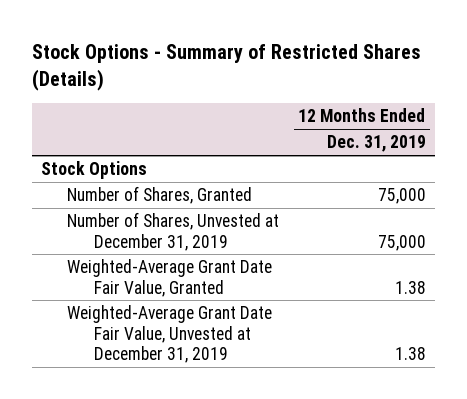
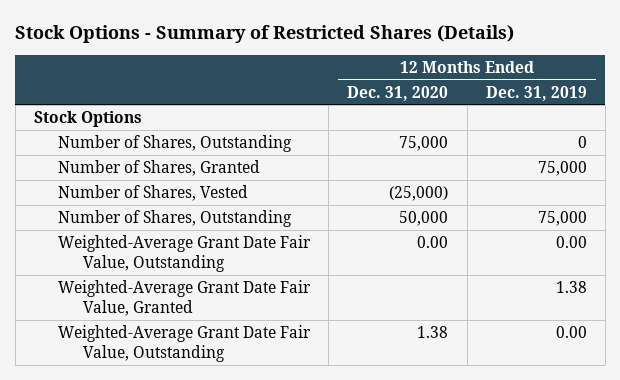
none -> [347,85,449,101] Dec. 31, 2020
none -> [58,134,293,152] Number of Shares, Outstanding
none -> [58,184,249,201] Number of Shares, Vested
[67,212,280,251] Number of Shares, Unvested at December 31, 2019 -> [58,209,293,227] Number of Shares, Outstanding
none -> [58,234,312,272] Weighted-Average Grant Date Fair Value, Outstanding
[67,305,273,364] Weighted-Average Grant Date Fair Value, Unvested at December 31, 2019 -> [58,324,312,362] Weighted-Average Grant Date Fair Value, Outstanding
[394,347,426,361] 1.38 -> [555,325,587,338] 0.00

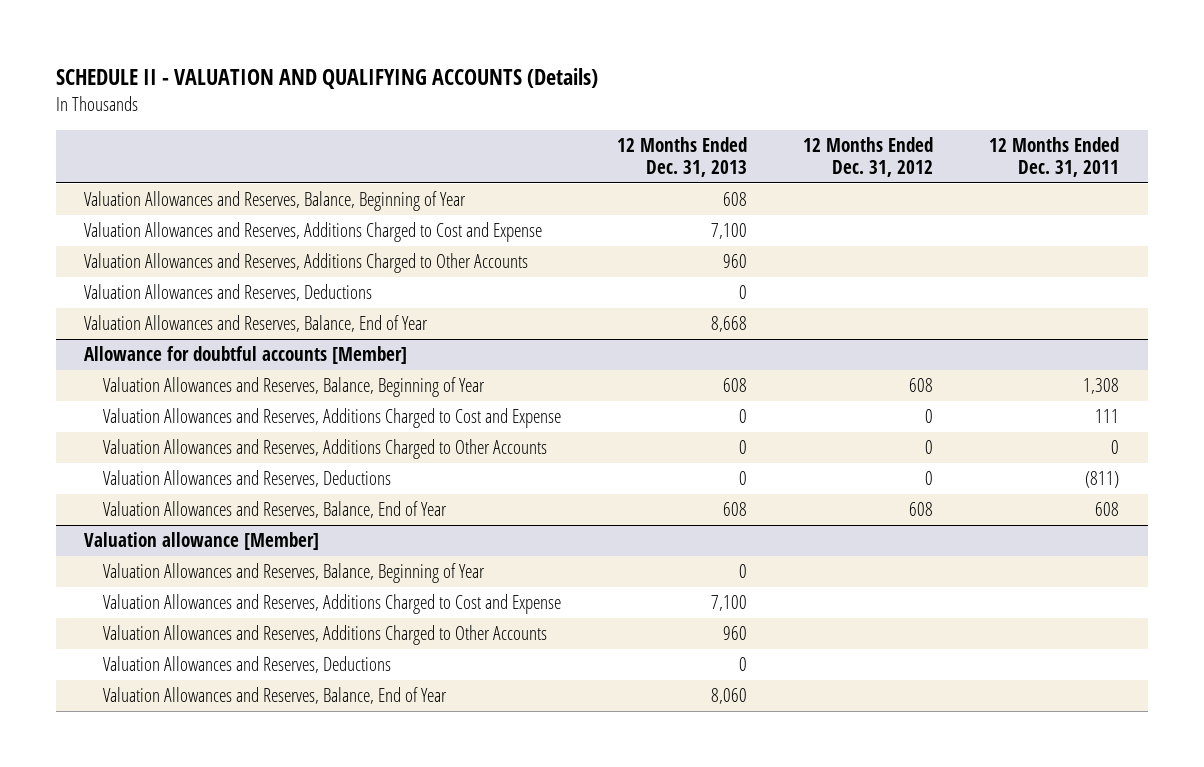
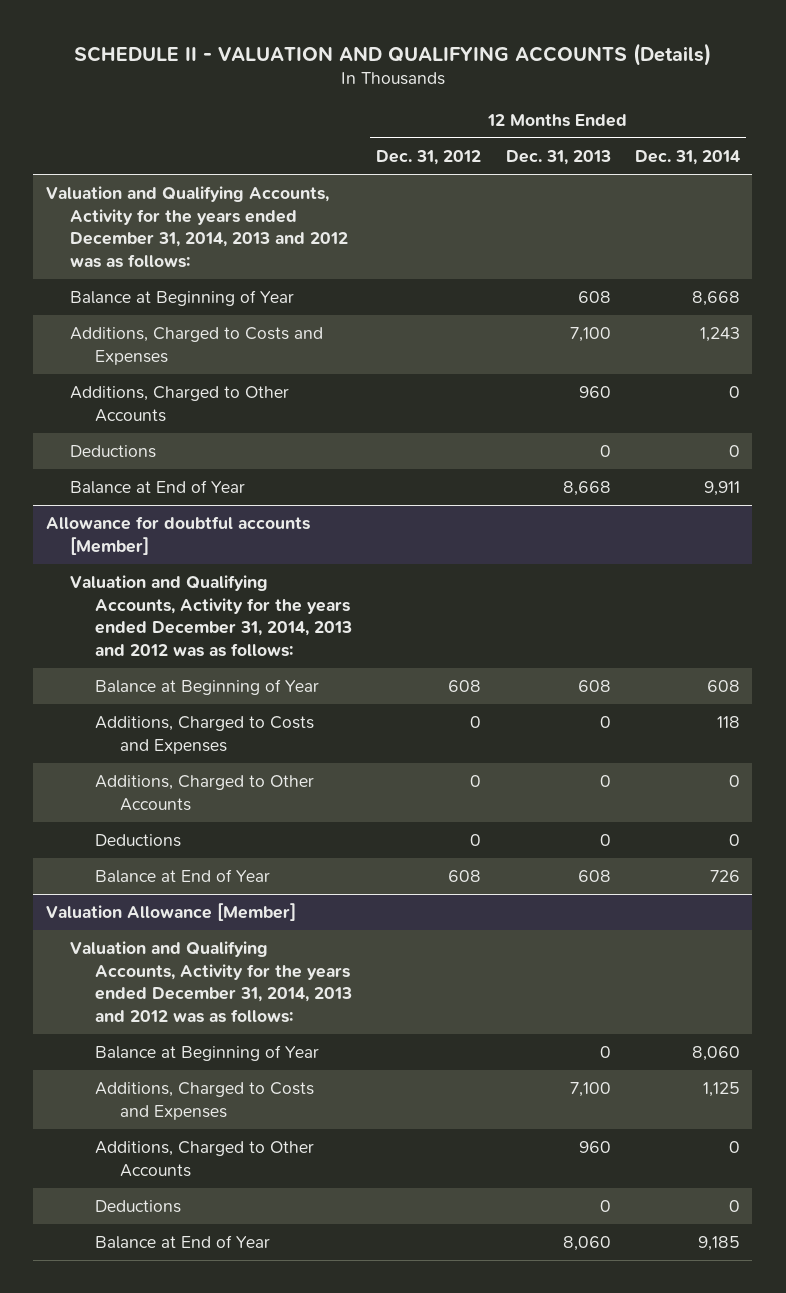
[989,136,1120,178] 12 Months Ended Dec. 31, 2011 -> none
none -> [635,150,741,166] Dec. 31, 2014
none -> [45,186,349,269] Valuation and Qualifying Accounts, Activity for the years ended December 31, 2014, 2013 and 2012 was as follows:
[84,191,467,212] Valuation Allowances and Reserves, Balance, Beginning of Year -> [70,290,295,307] Balance at Beginning of Year
[84,222,543,243] Valuation Allowances and Reserves, Additions Charged to Cost and Expense -> [70,327,324,365] Additions, Charged to Costs and Expenses
[84,253,529,274] Valuation Allowances and Reserves, Additions Charged to Other Accounts -> [70,386,290,422] Additions, Charged to Other Accounts
[84,284,373,302] Valuation Allowances and Reserves, Deductions -> [70,445,157,459] Deductions
[84,315,429,333] Valuation Allowances and Reserves, Balance, End of Year -> [70,480,246,495] Balance at End of Year
none -> [70,575,352,658] Valuation and Qualifying Accounts, Activity for the years ended December 31, 2014, 2013 and 2012 was as follows:
[103,377,486,398] Valuation Allowances and Reserves, Balance, Beginning of Year -> [94,679,319,696] Balance at Beginning of Year
[103,408,562,429] Valuation Allowances and Reserves, Additions Charged to Cost and Expense -> [94,716,314,754] Additions, Charged to Costs and Expenses
[103,439,548,460] Valuation Allowances and Reserves, Additions Charged to Other Accounts -> [94,775,314,811] Additions, Charged to Other Accounts
[103,470,392,488] Valuation Allowances and Reserves, Deductions -> [94,834,181,848] Deductions
[103,501,448,519] Valuation Allowances and Reserves, Balance, End of Year -> [94,869,270,884] Balance at End of Year
[84,532,320,551] Valuation allowance [Member] -> [45,903,296,922] Valuation Allowance [Member]
none -> [70,941,352,1024] Valuation and Qualifying Accounts, Activity for the years ended December 31, 2014, 2013 and 2012 was as follows:
[103,563,486,584] Valuation Allowances and Reserves, Balance, Beginning of Year -> [94,1045,319,1062] Balance at Beginning of Year
[103,594,562,615] Valuation Allowances and Reserves, Additions Charged to Cost and Expense -> [94,1082,314,1120] Additions, Charged to Costs and Expenses
[103,625,548,646] Valuation Allowances and Reserves, Additions Charged to Other Accounts -> [94,1141,314,1177] Additions, Charged to Other Accounts
[103,656,392,674] Valuation Allowances and Reserves, Deductions -> [94,1200,181,1214] Deductions
[103,687,448,705] Valuation Allowances and Reserves, Balance, End of Year -> [94,1235,270,1250] Balance at End of Year

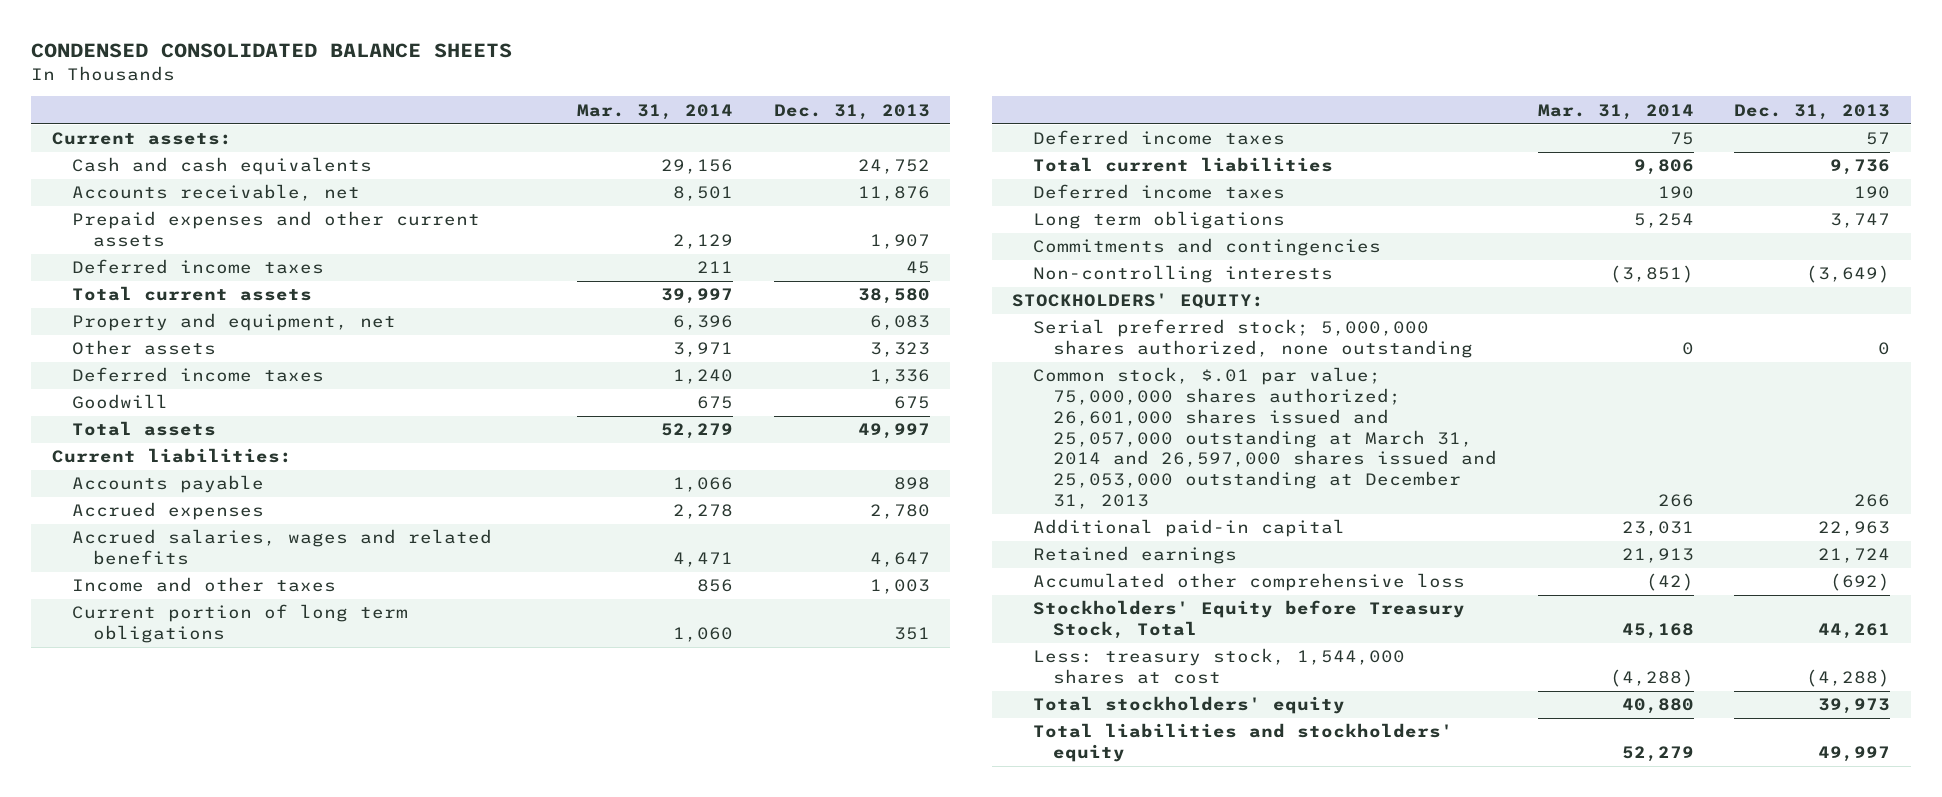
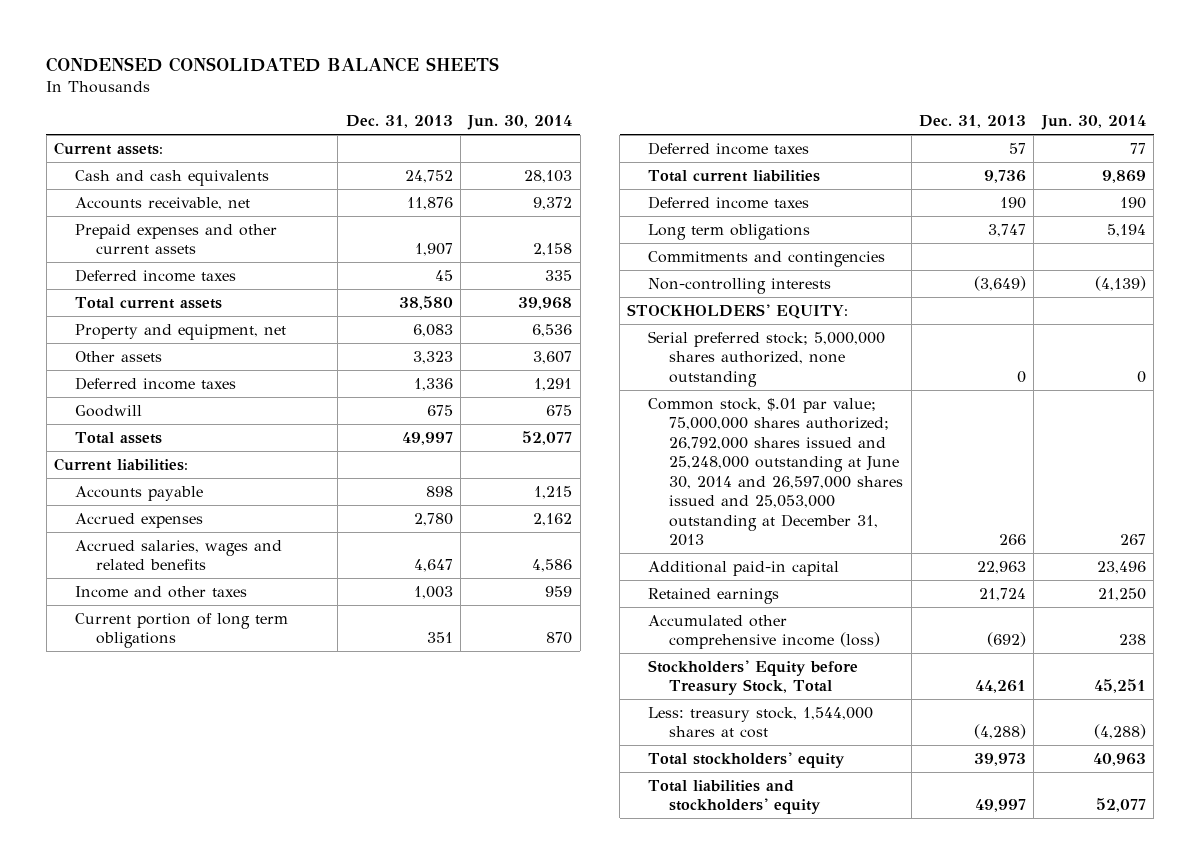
[577,103,734,120] Mar. 31, 2014 -> none
none -> [467,115,573,131] Jun. 30, 2014
[1032,367,1498,509] Common stock, $.01 par value; 75,000,000 shares authorized; 26,601,000 shares issued and 25,057,000 outstanding at March 31, 2014 and 26,597,000 shares issued and 25,053,000 outstanding at December 31, 2013 -> [648,397,904,547] Common stock, $.01 par value; 75,000,000 shares authorized; 26,792,000 shares issued and 25,248,000 outstanding at June 30, 2014 and 26,597,000 shares issued and 25,053,000 outstanding at December 31, 2013
[1032,573,1465,592] Accumulated other comprehensive loss -> [648,614,881,650] Accumulated other comprehensive income (loss)

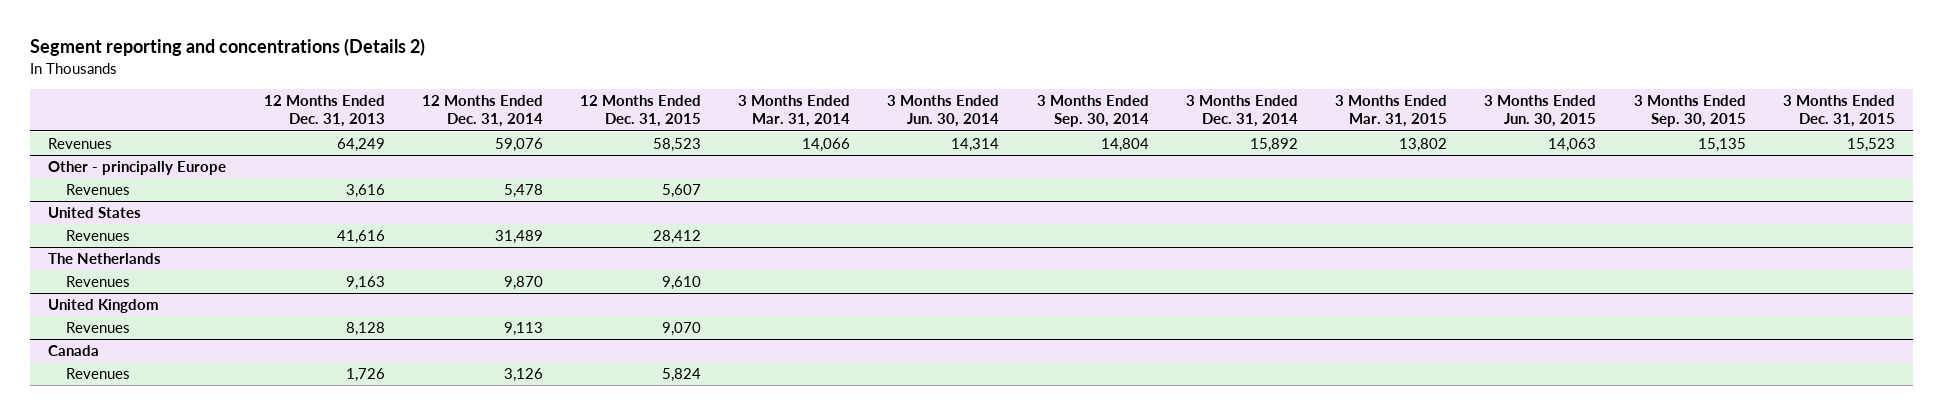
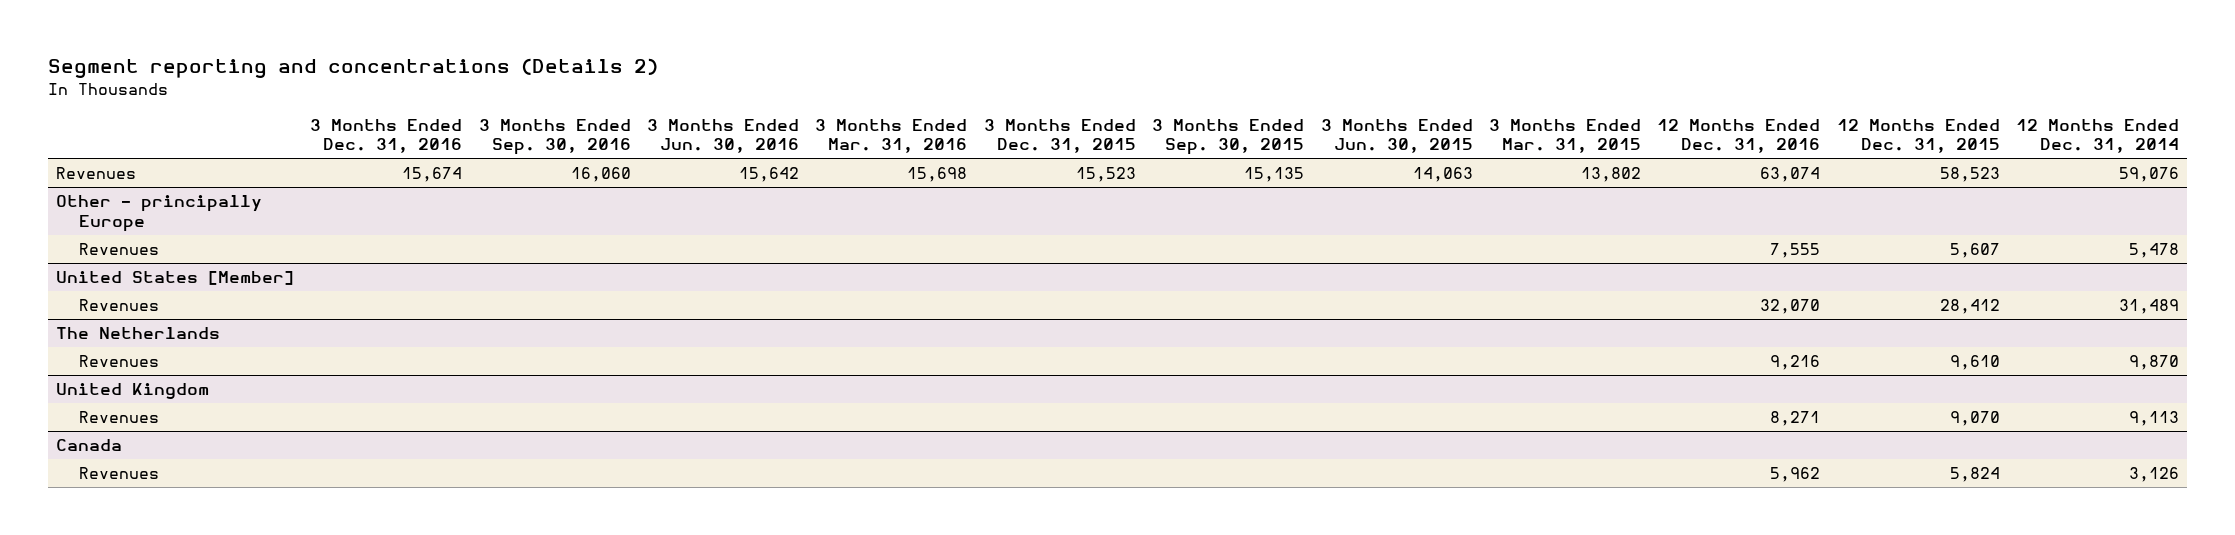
[263,95,385,128] 12 Months Ended Dec. 31, 2013 -> none
[738,95,851,128] 3 Months Ended Mar. 31, 2014 -> none
[887,95,1000,128] 3 Months Ended Jun. 30, 2014 -> none
[1036,95,1149,128] 3 Months Ended Sep. 30, 2014 -> none
[1185,95,1298,128] 3 Months Ended Dec. 31, 2014 -> none
none -> [310,119,463,154] 3 Months Ended Dec. 31, 2016
none -> [478,119,631,156] 3 Months Ended Sep. 30, 2016
none -> [647,119,800,154] 3 Months Ended Jun. 30, 2016
none -> [815,119,968,154] 3 Months Ended Mar. 31, 2016
none -> [1657,119,1821,154] 12 Months Ended Dec. 31, 2016
[48,207,142,219] United States -> [55,271,294,286] United States [Member]

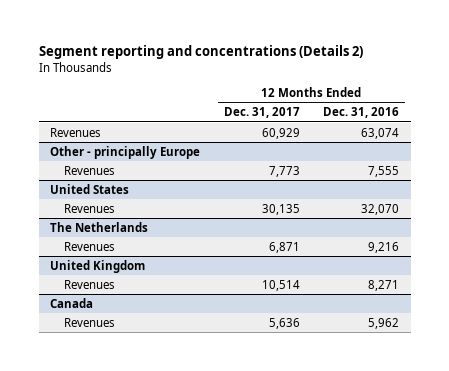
[310,119,463,154] 3 Months Ended Dec. 31, 2016 -> none
[478,119,631,156] 3 Months Ended Sep. 30, 2016 -> none
[647,119,800,154] 3 Months Ended Jun. 30, 2016 -> none
[815,119,968,154] 3 Months Ended Mar. 31, 2016 -> none
[983,119,1136,154] 3 Months Ended Dec. 31, 2015 -> none
[1152,119,1305,156] 3 Months Ended Sep. 30, 2015 -> none
[1320,119,1473,154] 3 Months Ended Jun. 30, 2015 -> none
[1488,119,1641,154] 3 Months Ended Mar. 31, 2015 -> none
[1836,119,2000,154] 12 Months Ended Dec. 31, 2015 -> none
[2016,119,2180,154] 12 Months Ended Dec. 31, 2014 -> none
none -> [223,107,300,119] Dec. 31, 2017
[55,271,294,286] United States [Member] -> [50,183,130,194] United States

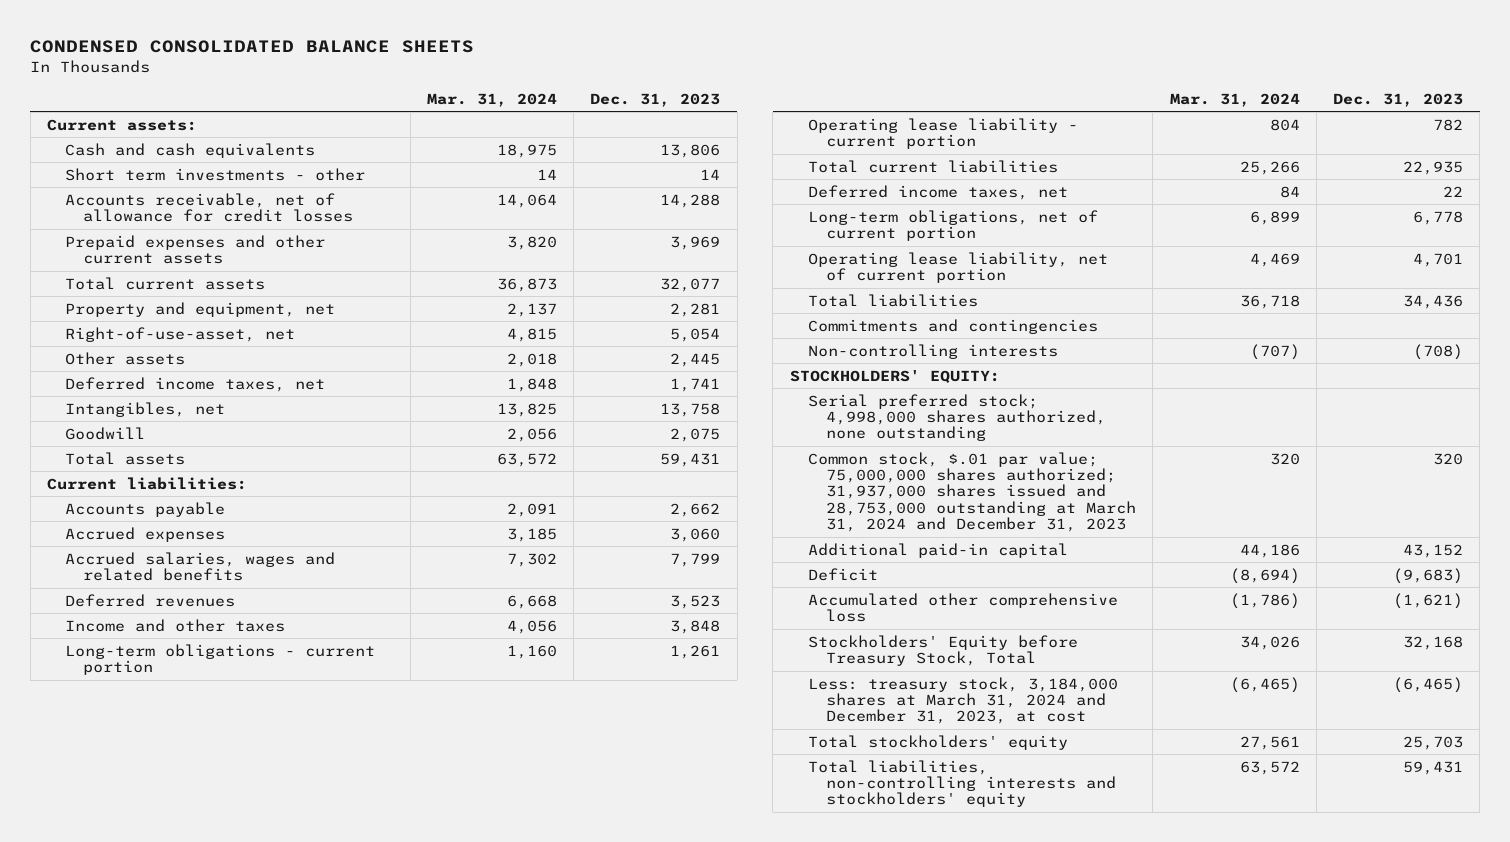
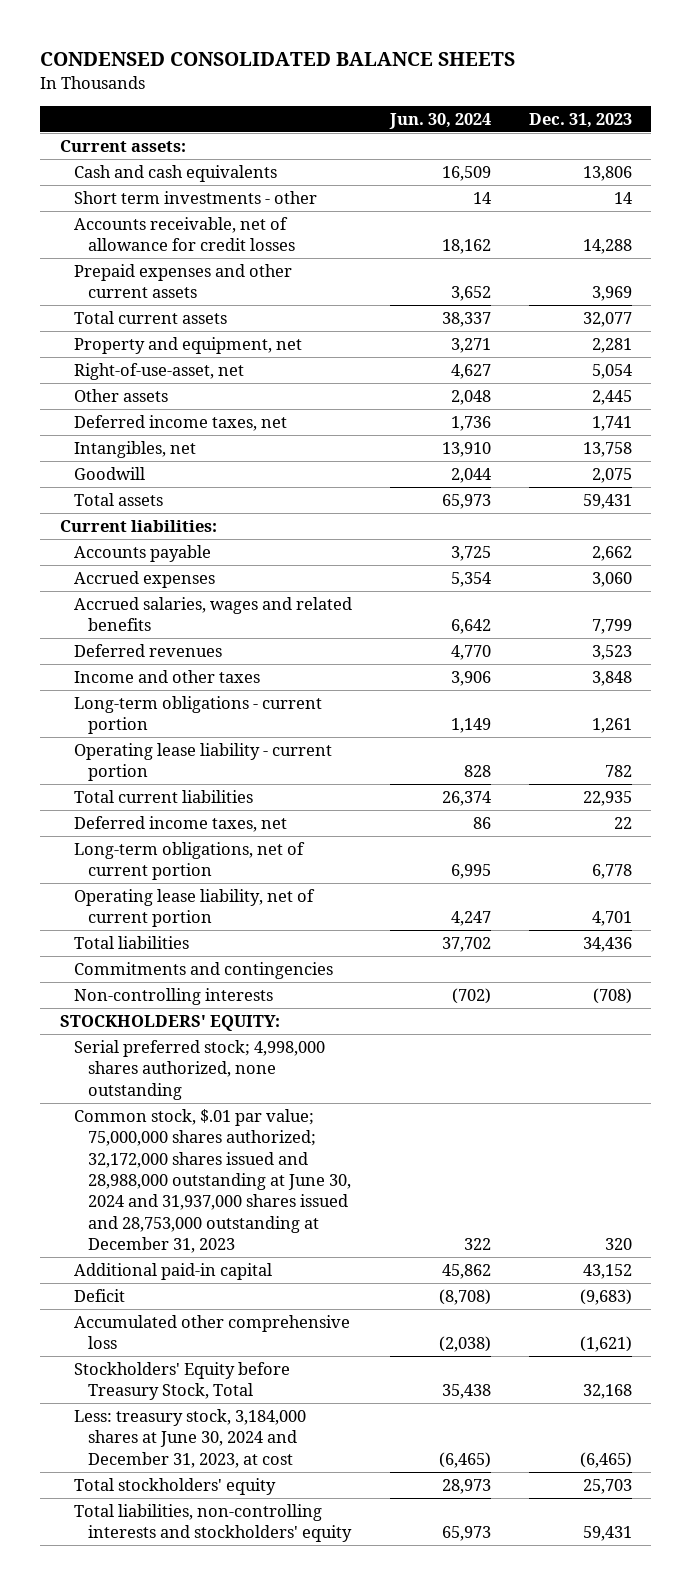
[426,92,557,107] Mar. 31, 2024 -> none
none -> [388,112,491,129] Jun. 30, 2024
[807,451,1136,533] Common stock, $.01 par value; 75,000,000 shares authorized; 31,937,000 shares issued and 28,753,000 outstanding at March 31, 2024 and December 31, 2023 -> [73,1108,351,1254] Common stock, $.01 par value; 75,000,000 shares authorized; 32,172,000 shares issued and 28,988,000 outstanding at June 30, 2024 and 31,937,000 shares issued and 28,753,000 outstanding at December 31, 2023
[807,676,1118,725] Less: treasury stock, 3,184,000 shares at March 31, 2024 and December 31, 2023, at cost -> [73,1408,306,1468] Less: treasury stock, 3,184,000 shares at June 30, 2024 and December 31, 2023, at cost

